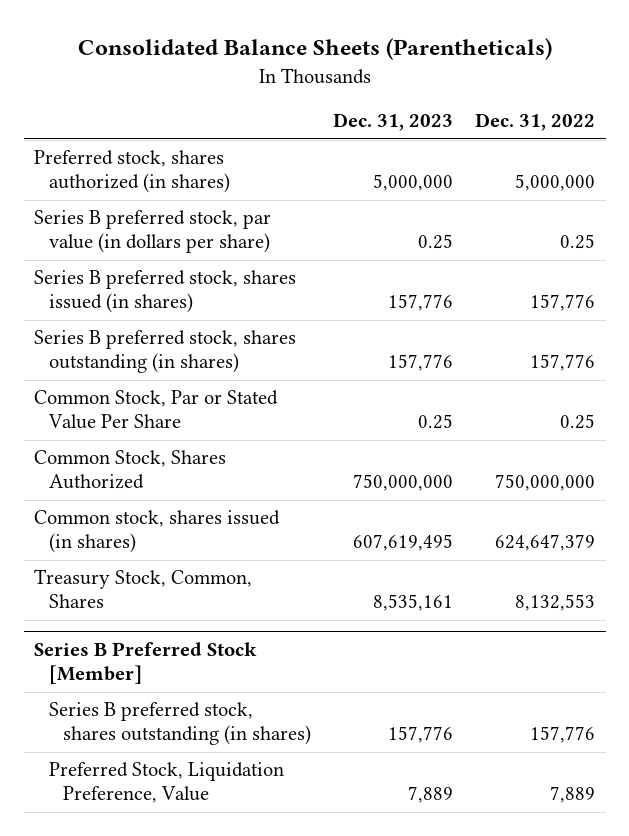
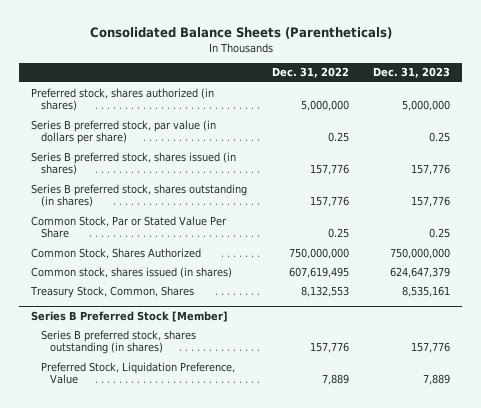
[353,534,454,552] 607,619,495 -> [389,266,450,278] 624,647,379
[494,534,595,552] 624,647,379 -> [288,266,349,278] 607,619,495

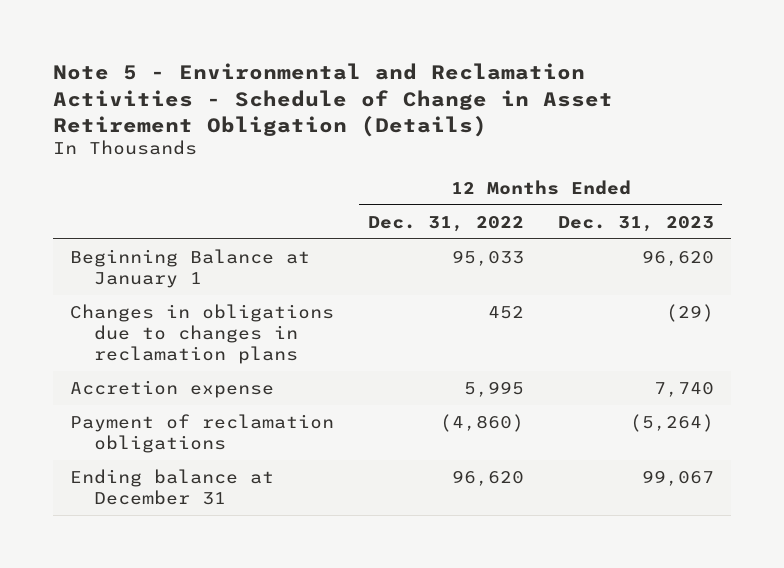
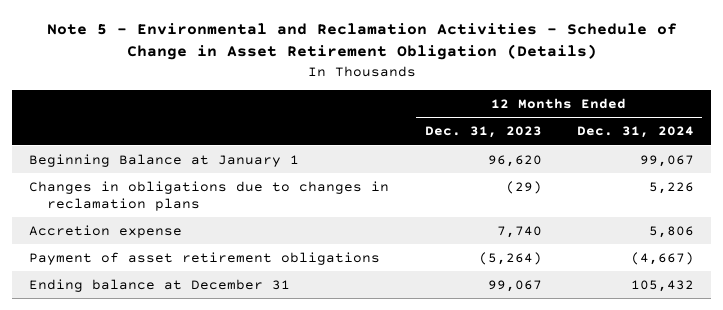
[367,215,524,232] Dec. 31, 2022 -> none
none -> [576,126,694,139] Dec. 31, 2024
[70,413,335,453] Payment of reclamation obligations -> [29,251,381,265] Payment of asset retirement obligations

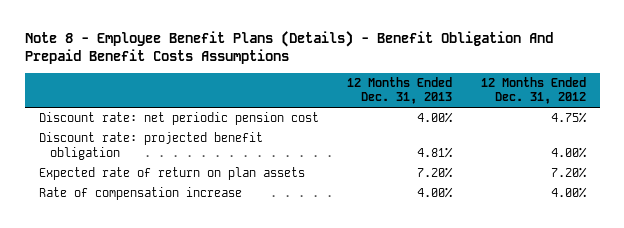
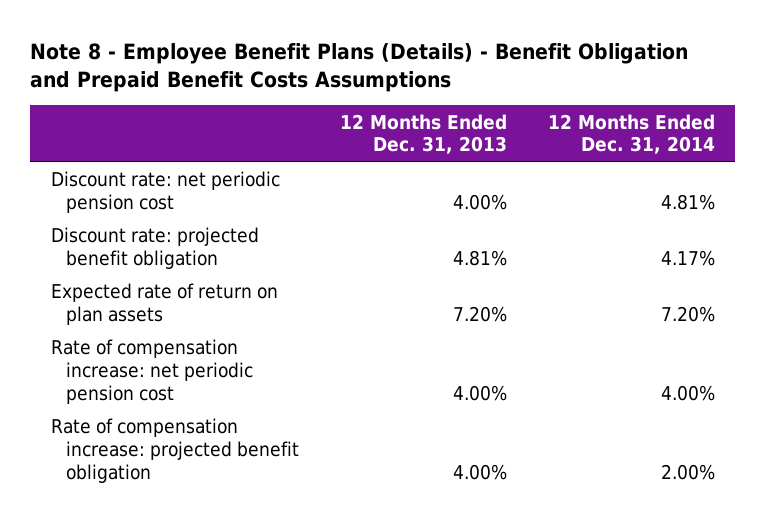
[24,30,553,64] Note 8 - Employee Benefit Plans (Details) - Benefit Obligation And Prepaid Benefit Costs Assumptions -> [30,42,689,93] Note 8 - Employee Benefit Plans (Details) - Benefit Obligation and Prepaid Benefit Costs Assumptions
[480,76,586,105] 12 Months Ended Dec. 31, 2012 -> none
none -> [547,113,715,155] 12 Months Ended Dec. 31, 2014
none -> [50,339,254,404] Rate of compensation increase: net periodic pension cost
[38,187,242,201] Rate of compensation increase -> [50,418,300,483] Rate of compensation increase: projected benefit obligation

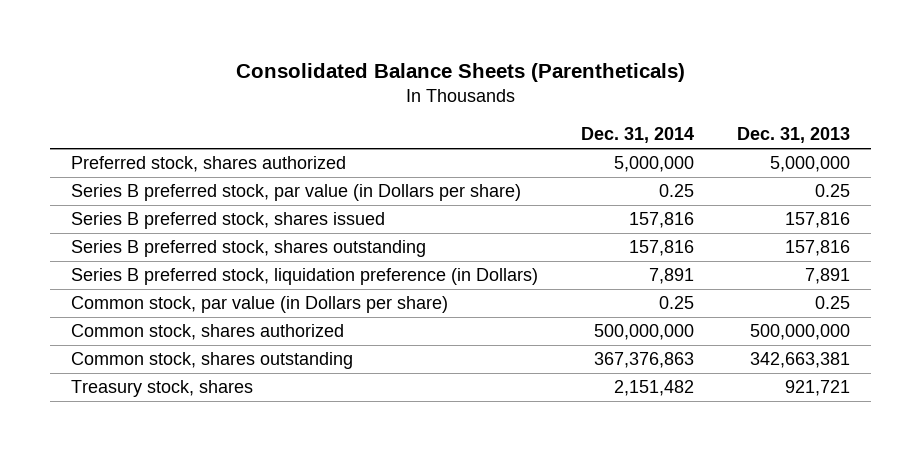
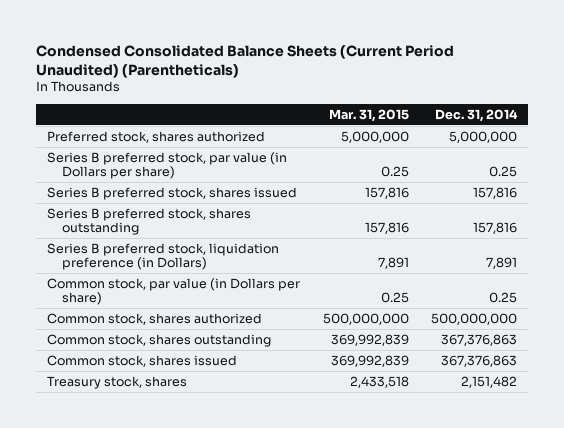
[235,62,685,82] Consolidated Balance Sheets (Parentheticals) -> [36,44,455,78] Condensed Consolidated Balance Sheets (Current Period Unaudited) (Parentheticals)
[736,126,850,143] Dec. 31, 2013 -> none
none -> [328,108,409,122] Mar. 31, 2015
none -> [47,354,238,367] Common stock, shares issued

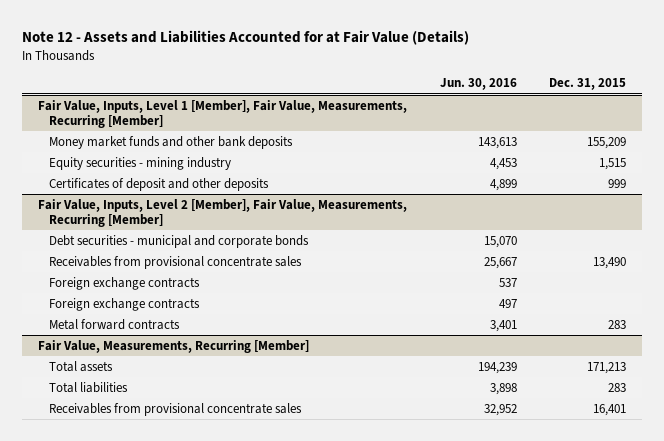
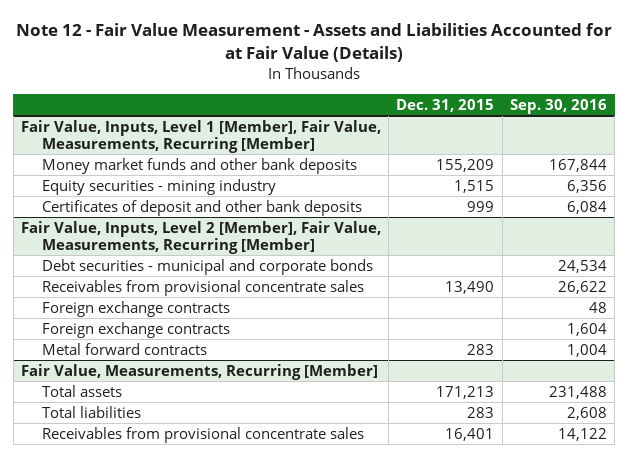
[22,30,470,46] Note 12 - Assets and Liabilities Accounted for at Fair Value (Details) -> [15,23,612,63] Note 12 - Fair Value Measurement - Assets and Liabilities Accounted for at Fair Value (Details)
[439,78,517,91] Jun. 30, 2016 -> none
none -> [509,98,607,114] Sep. 30, 2016
[49,177,270,191] Certificates of deposit and other deposits -> [42,199,363,216] Certificates of deposit and other bank deposits

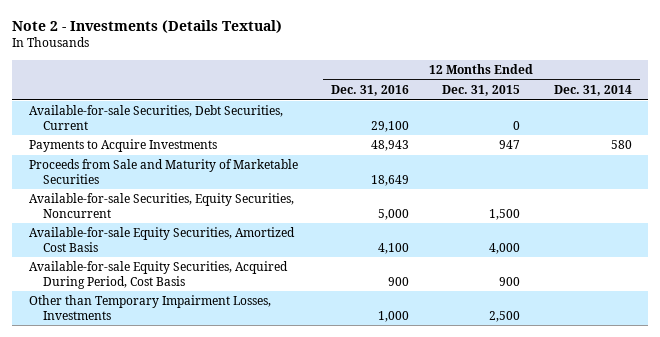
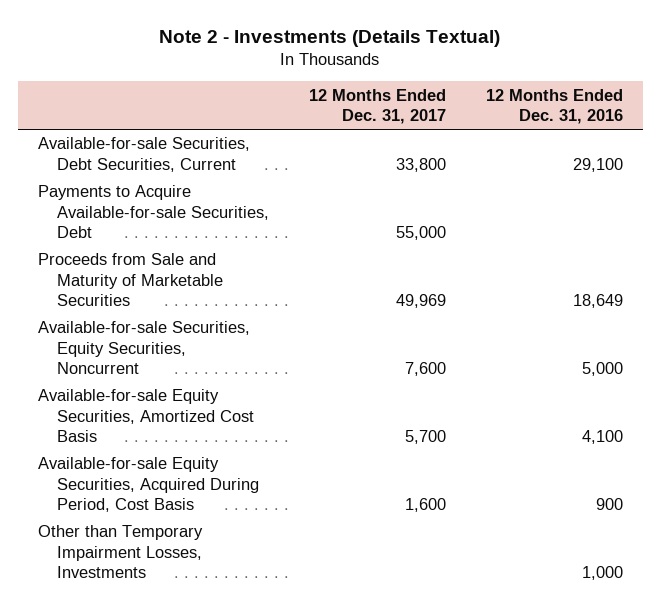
[442,85,521,97] Dec. 31, 2015 -> none
[553,85,632,97] Dec. 31, 2014 -> none
none -> [309,88,447,125] 12 Months Ended Dec. 31, 2017
[28,139,217,153] Payments to Acquire Investments -> none
none -> [37,185,270,239] Payments to Acquire Available-for-sale Securities, Debt

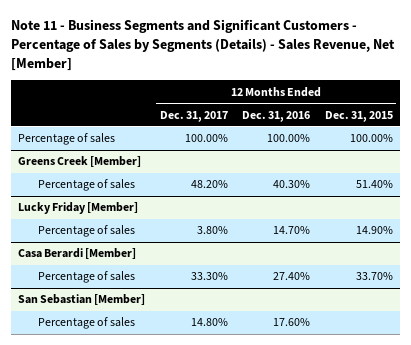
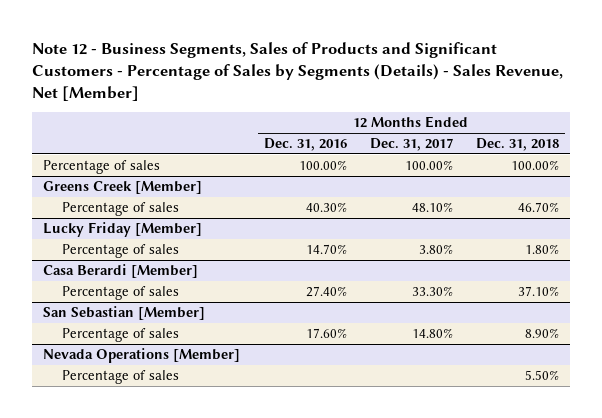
[11,19,396,71] Note 11 - Business Segments and Significant Customers - Percentage of Sales by Segments (Details) - Sales Revenue, Net [Member] -> [31,41,563,102] Note 12 - Business Segments, Sales of Products and Significant Customers - Percentage of Sales by Segments (Details) - Sales Revenue, Net [Member]
[324,110,393,122] Dec. 31, 2015 -> none
none -> [475,138,559,152] Dec. 31, 2018
[190,180,228,189] 48.20% -> [411,201,453,212] 48.10%
none -> [43,347,241,363] Nevada Operations [Member]
none -> [62,369,180,384] Percentage of sales

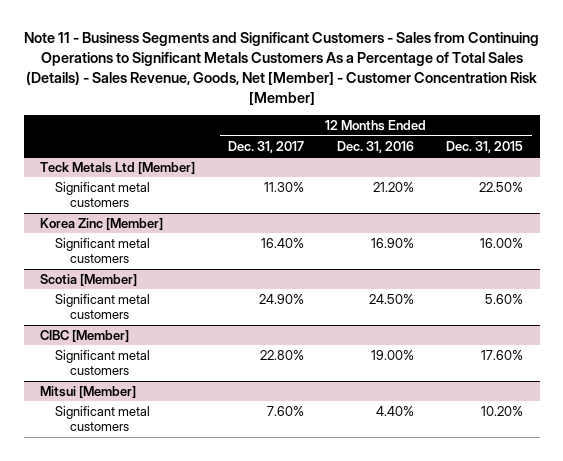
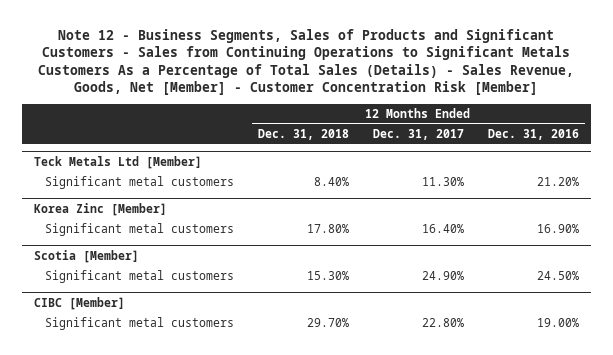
[23,32,539,105] Note 11 - Business Segments and Significant Customers - Sales from Continuing Operations to Significant Metals Customers As a Percentage of Total Sales (Details) - Sales Revenue, Goods, Net [Member] - Customer Concentration Risk [Member] -> [38,28,575,96] Note 12 - Business Segments, Sales of Products and Significant Customers - Sales from Continuing Operations to Significant Metals Customers As a Percentage of Total Sales (Details) - Sales Revenue, Goods, Net [Member] - Customer Concentration Risk [Member]
[446,140,524,153] Dec. 31, 2015 -> none
none -> [257,128,349,140] Dec. 31, 2018
[39,385,136,398] Mitsui [Member] -> none
[55,405,151,432] Significant metal customers -> none

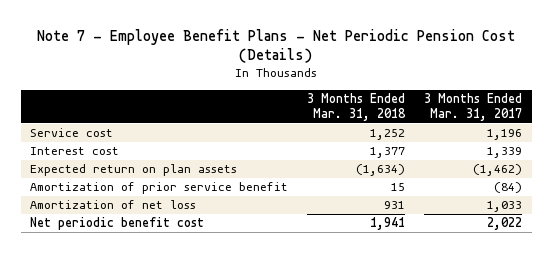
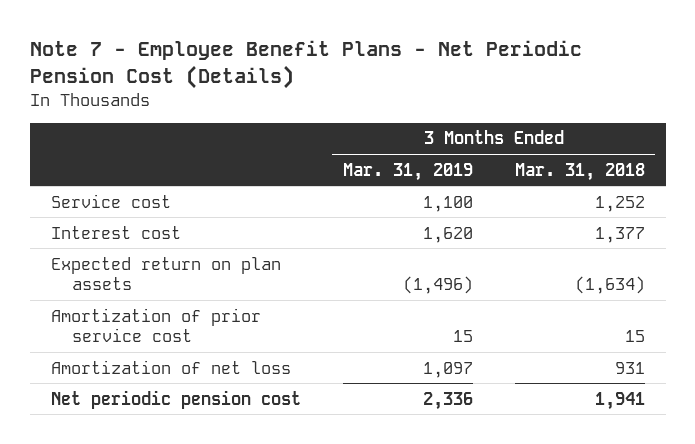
[424,93,523,122] 3 Months Ended Mar. 31, 2017 -> none
none -> [342,162,473,181] Mar. 31, 2019
[30,182,289,195] Amortization of prior service benefit -> [50,307,261,343] Amortization of prior service cost
[30,217,205,231] Net periodic benefit cost -> [50,389,301,409] Net periodic pension cost

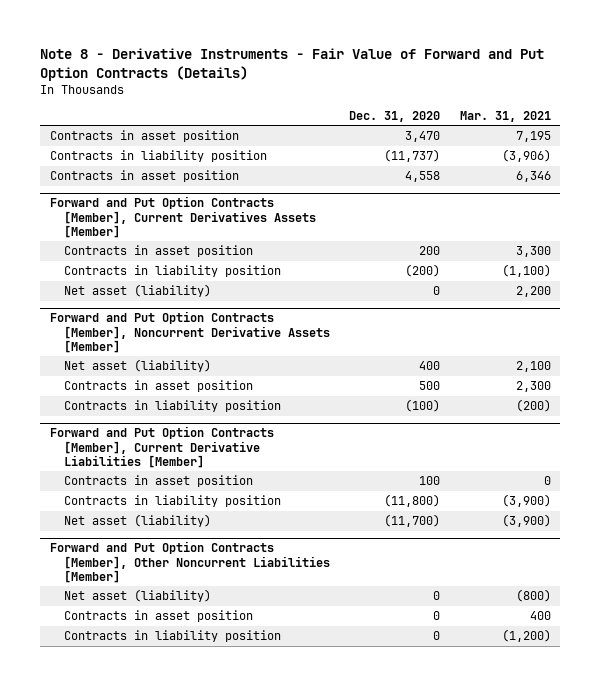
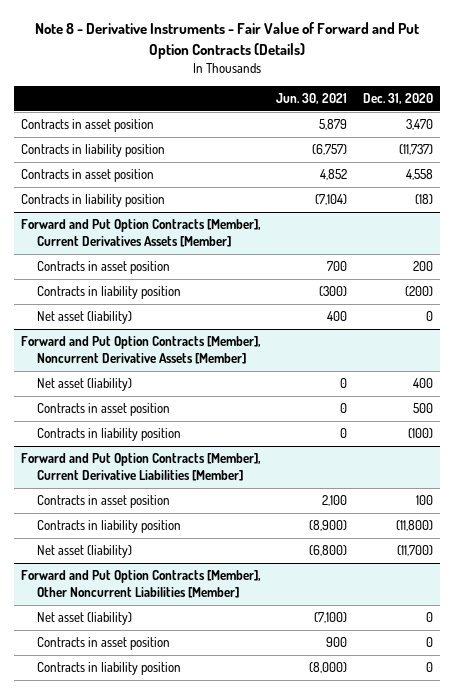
[459,110,551,122] Mar. 31, 2021 -> none
none -> [276,93,348,105] Jun. 30, 2021
none -> [21,194,166,208] Contracts in liability position

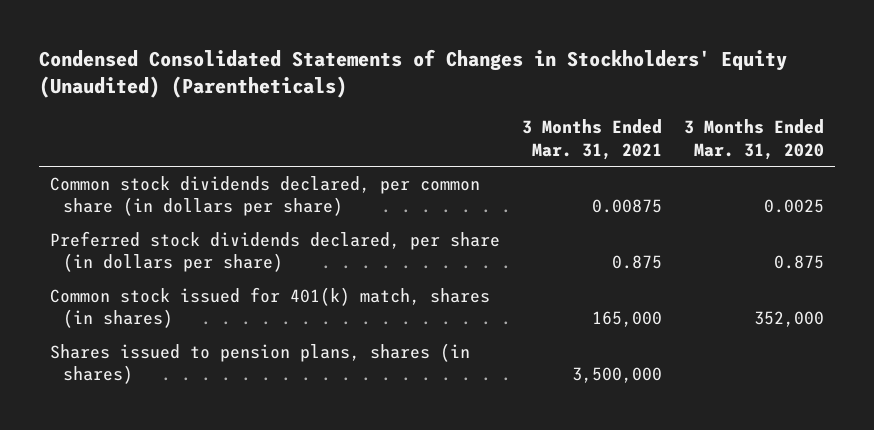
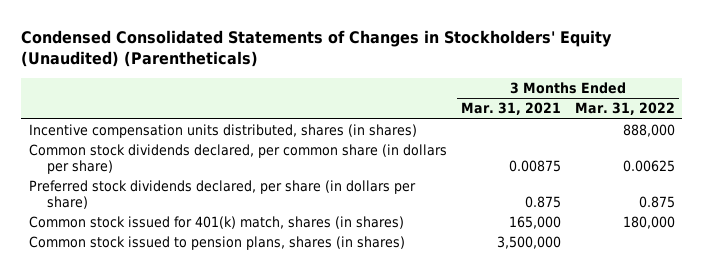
[684,119,825,160] 3 Months Ended Mar. 31, 2020 -> none
none -> [575,102,676,116] Mar. 31, 2022
none -> [28,124,417,139] Incentive compensation units distributed, shares (in shares)
[50,342,471,385] Shares issued to pension plans, shares (in shares) -> [28,236,405,251] Common stock issued to pension plans, shares (in shares)

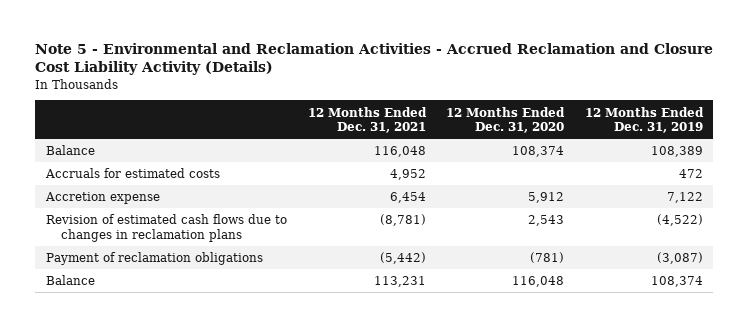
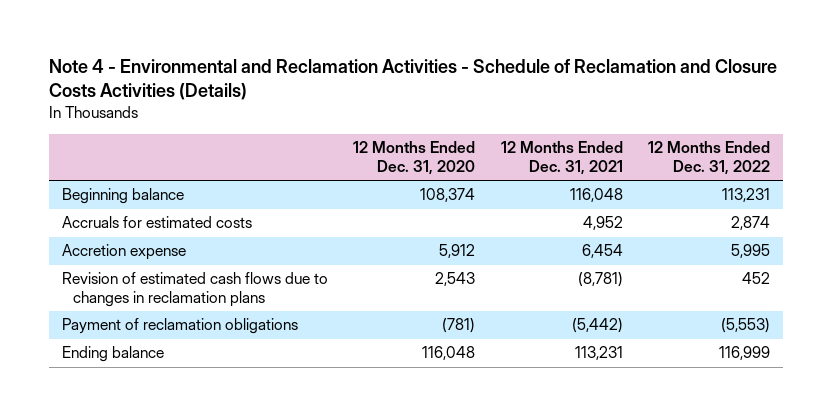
[35,42,714,76] Note 5 - Environmental and Reclamation Activities - Accrued Reclamation and Closure Cost Liability Activity (Details) -> [49,59,778,101] Note 4 - Environmental and Reclamation Activities - Schedule of Reclamation and Closure Costs Activities (Details)
[585,106,705,133] 12 Months Ended Dec. 31, 2019 -> none
none -> [648,141,771,176] 12 Months Ended Dec. 31, 2022
[45,145,95,156] Balance -> [61,188,184,205] Beginning balance
[45,275,95,286] Balance -> [61,346,164,363] Ending balance

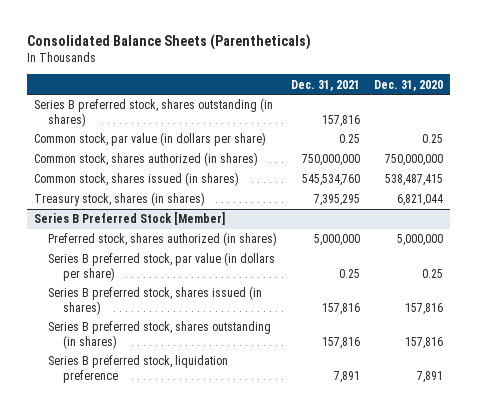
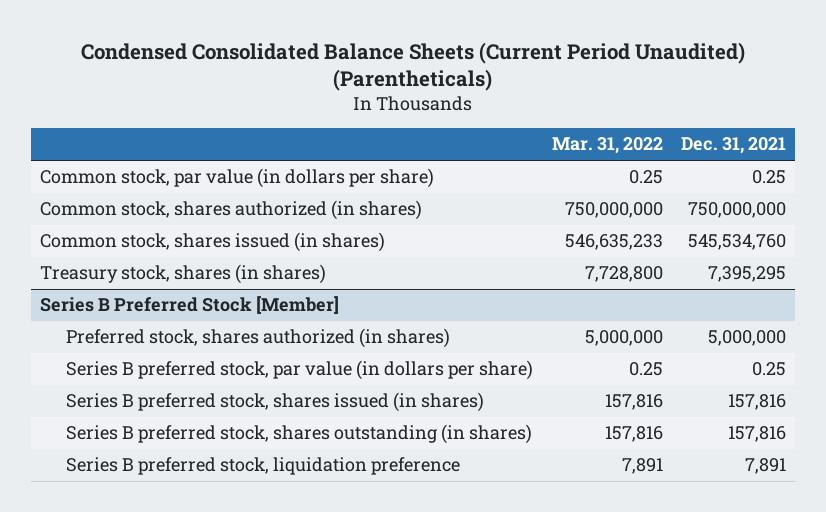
[27,34,312,51] Consolidated Balance Sheets (Parentheticals) -> [81,41,746,92] Condensed Consolidated Balance Sheets (Current Period Unaudited) (Parentheticals)
[373,79,443,91] Dec. 31, 2020 -> none
none -> [551,137,663,155] Mar. 31, 2022
[34,98,274,127] Series B preferred stock, shares outstanding (in shares) -> none

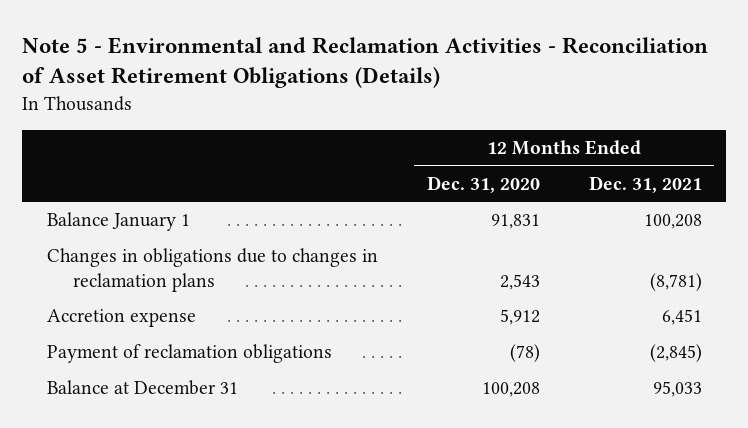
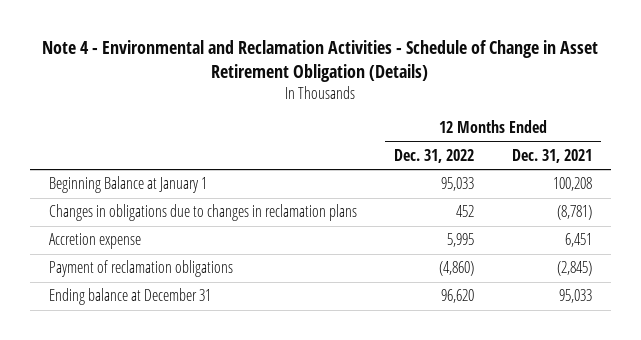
[22,36,709,89] Note 5 - Environmental and Reclamation Activities - Reconciliation of Asset Retirement Obligations (Details) -> [42,39,599,82] Note 4 - Environmental and Reclamation Activities - Schedule of Change in Asset Retirement Obligation (Details)
[426,175,540,193] Dec. 31, 2020 -> none
none -> [394,148,475,163] Dec. 31, 2022
[46,212,190,232] Balance January 1 -> [48,176,207,194] Beginning Balance at January 1
[46,380,238,396] Balance at December 31 -> [48,288,211,306] Ending balance at December 31

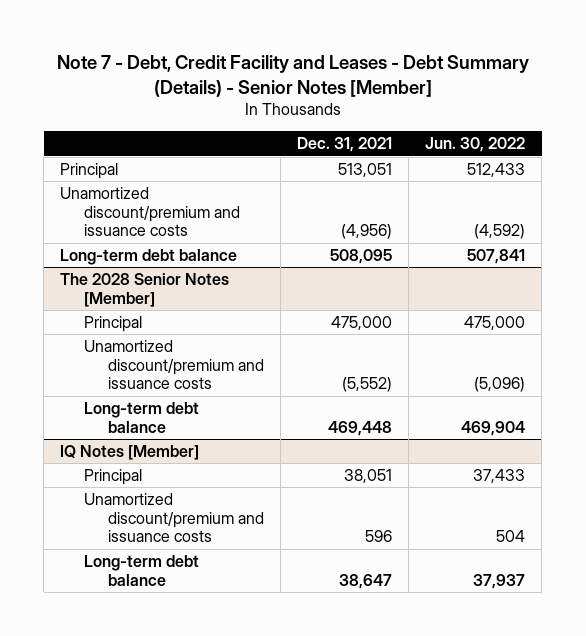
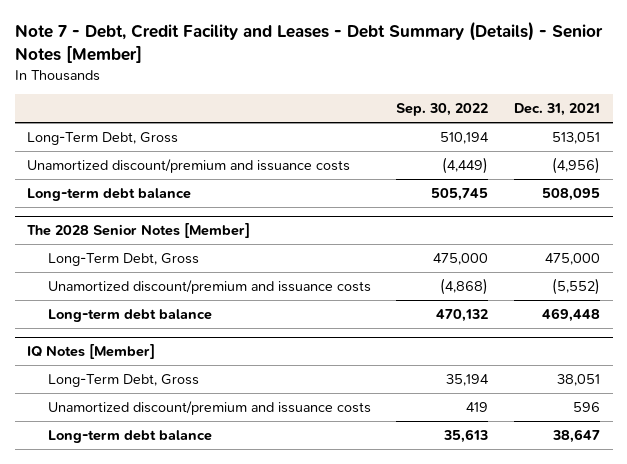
[425,137,526,153] Jun. 30, 2022 -> none
none -> [396,103,489,117] Sep. 30, 2022
[60,163,119,180] Principal -> [27,131,179,145] Long-Term Debt, Gross
[84,316,143,333] Principal -> [48,252,200,266] Long-Term Debt, Gross
[84,469,143,486] Principal -> [48,373,200,387] Long-Term Debt, Gross

